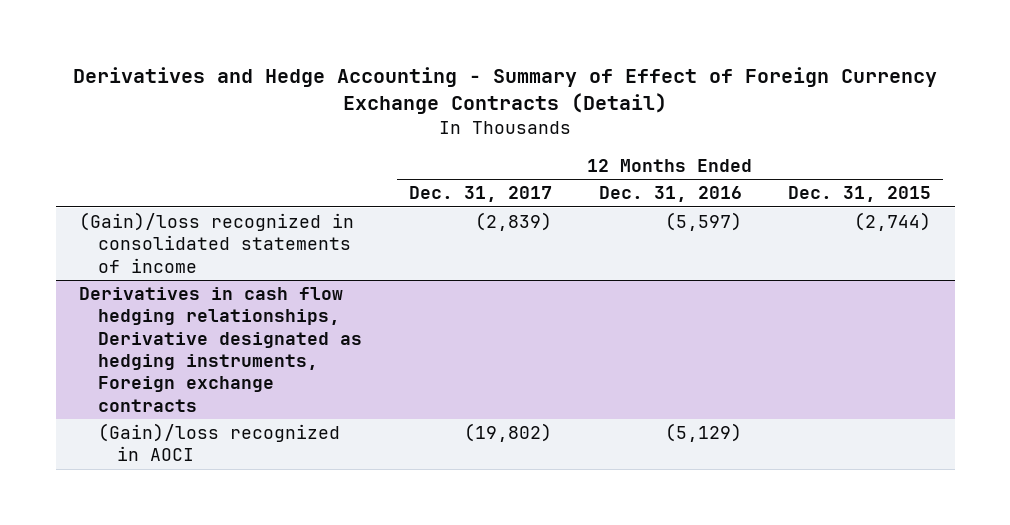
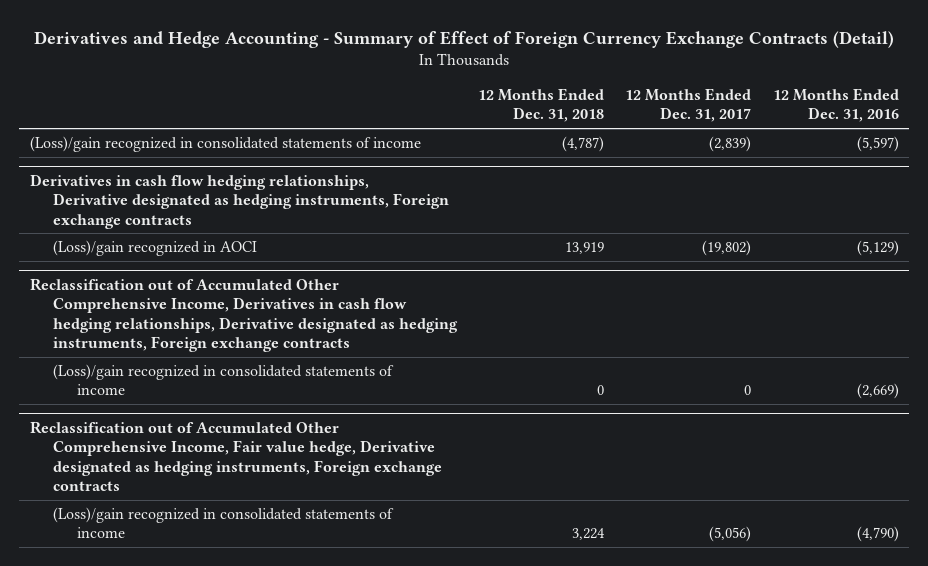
[788,186,932,203] Dec. 31, 2015 -> none
none -> [478,87,605,123] 12 Months Ended Dec. 31, 2018
[79,212,355,273] (Gain)/loss recognized in consolidated statements of income -> [29,136,421,153] (Loss)/gain recognized in consolidated statements of income
[98,423,341,462] (Gain)/loss recognized in AOCI -> [53,240,258,257] (Loss)/gain recognized in AOCI
none -> [29,277,459,352] Reclassification out of Accumulated Other Comprehensive Income, Derivatives in cash flow hedging relationships, Derivative designated as hedging instruments, Foreign exchange contracts
none -> [53,364,395,396] (Loss)/gain recognized in consolidated statements of income
none -> [29,420,443,491] Reclassification out of Accumulated Other Comprehensive Income, Fair value hedge, Derivative designated as hedging instruments, Foreign exchange contracts
none -> [53,507,395,539] (Loss)/gain recognized in consolidated statements of income

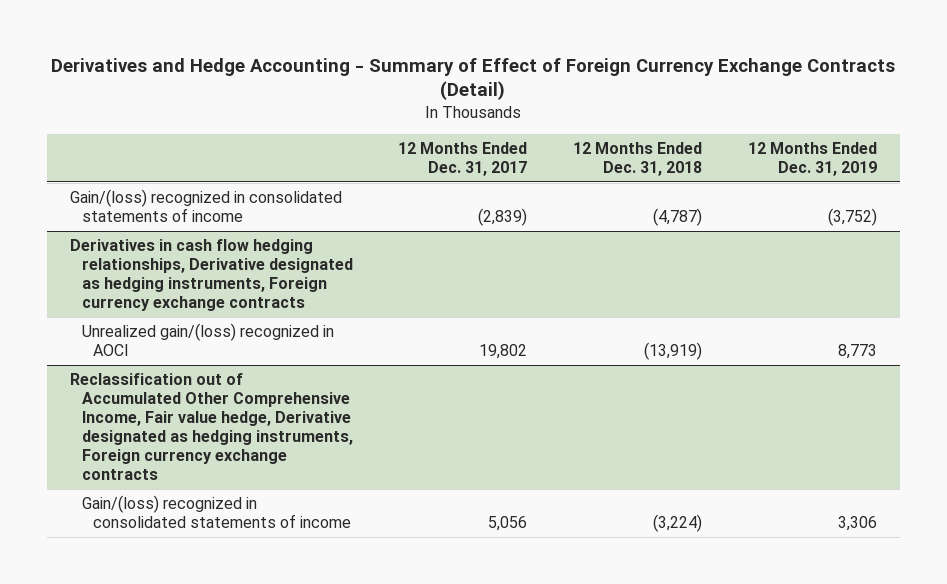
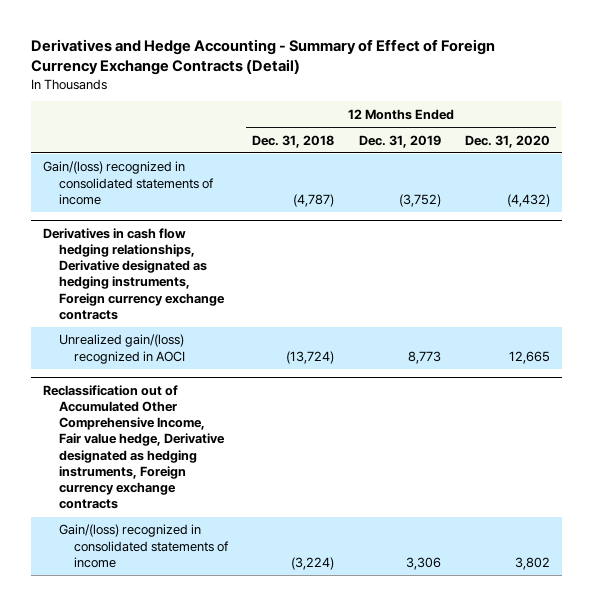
[398,141,528,176] 12 Months Ended Dec. 31, 2017 -> none
none -> [464,134,550,148] Dec. 31, 2020
[644,342,703,361] (13,919) -> [286,350,335,364] (13,724)

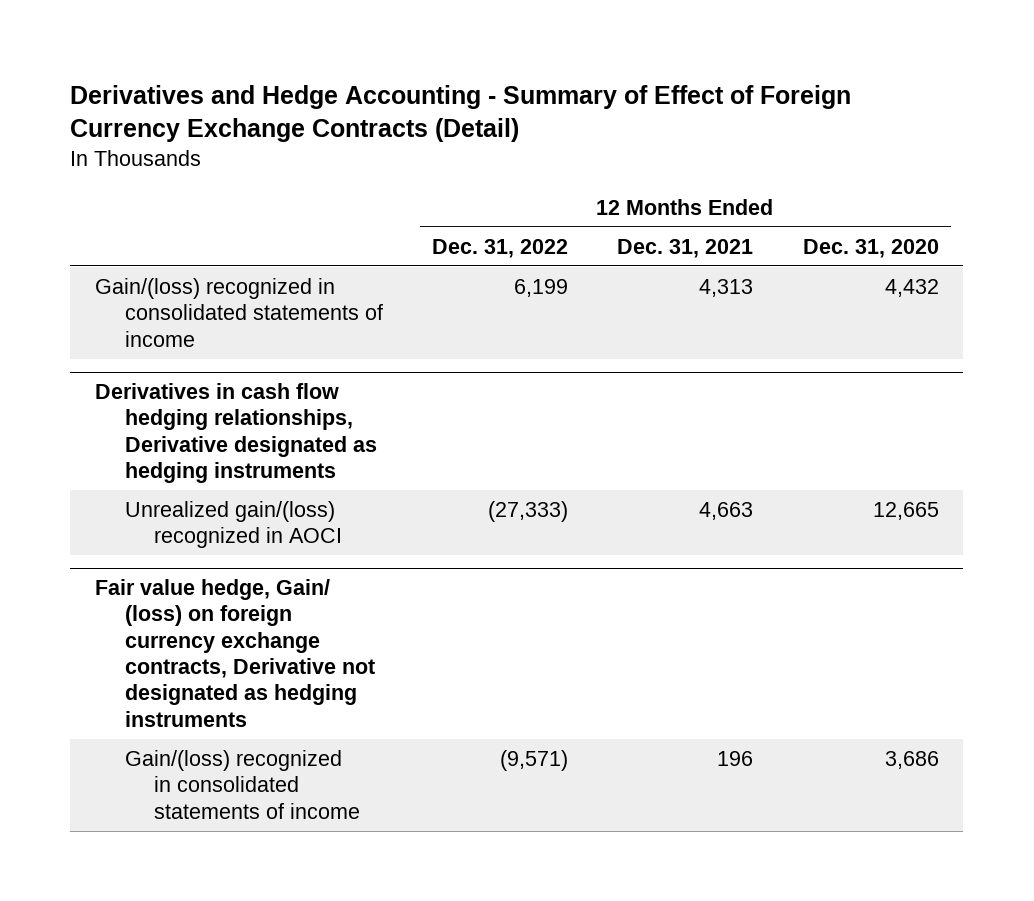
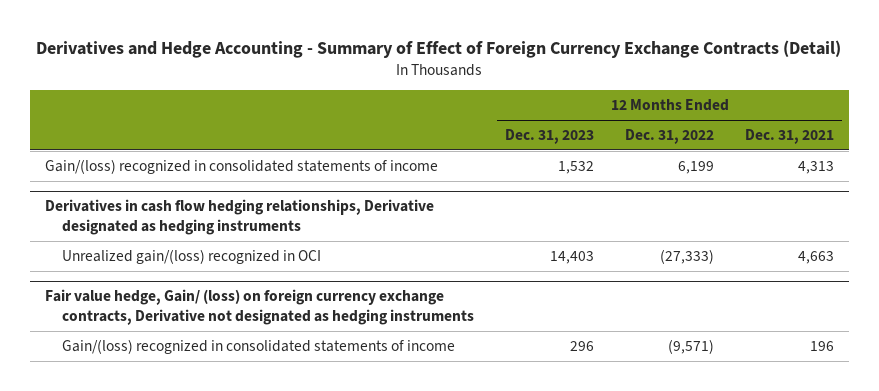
[802,238,939,258] Dec. 31, 2020 -> none
none -> [505,129,595,145] Dec. 31, 2023
[124,500,343,549] Unrealized gain/(loss) recognized in AOCI -> [62,249,322,265] Unrealized gain/(loss) recognized in OCI

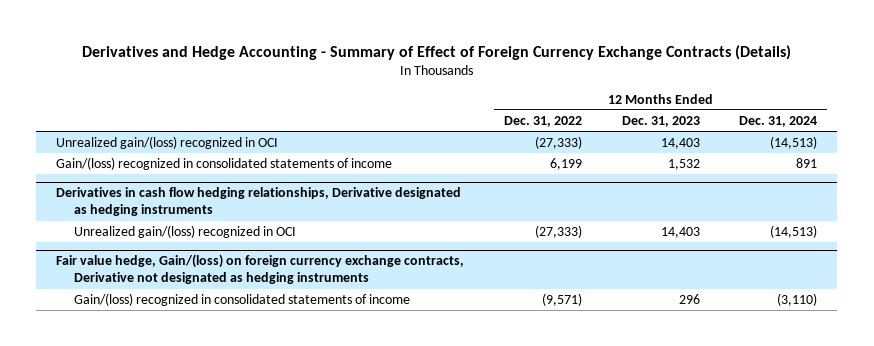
[36,39,842,58] Derivatives and Hedge Accounting - Summary of Effect of Foreign Currency Exchange Contracts (Detail) -> [81,45,791,61] Derivatives and Hedge Accounting - Summary of Effect of Foreign Currency Exchange Contracts (Details)
[744,129,834,145] Dec. 31, 2021 -> none
none -> [739,115,818,127] Dec. 31, 2024
none -> [56,135,279,149] Unrealized gain/(loss) recognized in OCI
[44,289,475,326] Fair value hedge, Gain/ (loss) on foreign currency exchange contracts, Derivative not designated as hedging instruments -> [56,254,465,285] Fair value hedge, Gain/(loss) on foreign currency exchange contracts, Derivative not designated as hedging instruments

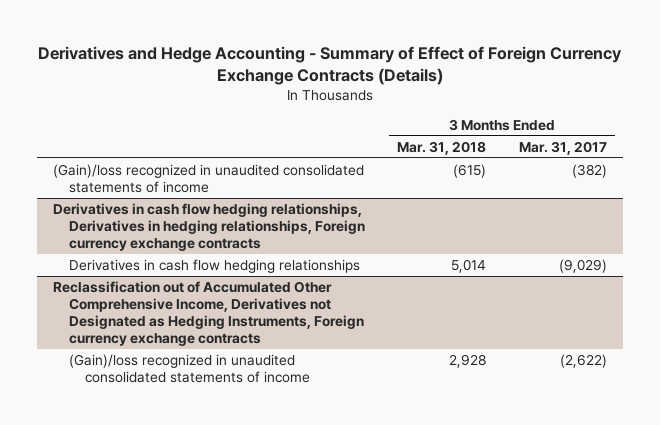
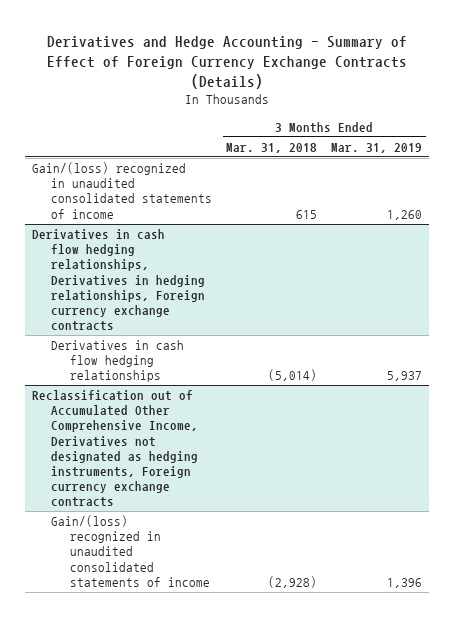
[518,140,607,155] Mar. 31, 2017 -> none
none -> [331,142,423,153] Mar. 31, 2019
[53,163,365,193] (Gain)/loss recognized in unaudited consolidated statements of income -> [32,162,213,219] Gain/(loss) recognized in unaudited consolidated statements of income
[453,163,487,178] (615) -> [296,209,318,219] 615
[451,258,487,273] 5,014 -> [268,369,318,382] (5,014)
[53,280,364,347] Reclassification out of Accumulated Other Comprehensive Income, Derivatives not Designated as Hedging Instruments, Foreign currency exchange contracts -> [32,390,199,507] Reclassification out of Accumulated Other Comprehensive Income, Derivatives not designated as hedging instruments, Foreign currency exchange contracts
[68,353,310,383] (Gain)/loss recognized in unaudited consolidated statements of income -> [51,515,210,587] Gain/(loss) recognized in unaudited consolidated statements of income
[449,353,487,368] 2,928 -> [268,575,318,588] (2,928)

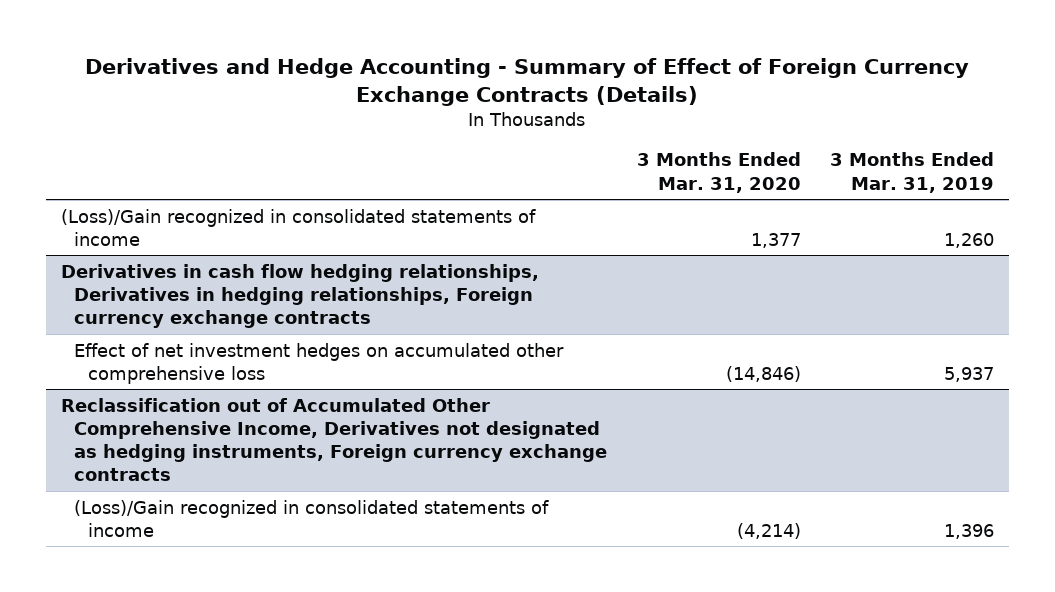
[226,142,318,153] Mar. 31, 2018 -> none
none -> [636,152,801,193] 3 Months Ended Mar. 31, 2020
[32,162,213,219] Gain/(loss) recognized in unaudited consolidated statements of income -> [60,208,536,246] (Loss)/Gain recognized in consolidated statements of income
[51,340,185,383] Derivatives in cash flow hedging relationships -> [74,342,565,384] Effect of net investment hedges on accumulated other comprehensive loss
[51,515,210,587] Gain/(loss) recognized in unaudited consolidated statements of income -> [74,499,550,537] (Loss)/Gain recognized in consolidated statements of income

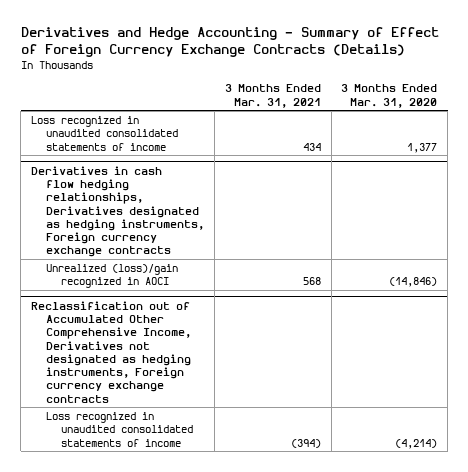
[830,152,995,193] 3 Months Ended Mar. 31, 2019 -> none
none -> [224,84,321,108] 3 Months Ended Mar. 31, 2021
[60,208,536,246] (Loss)/Gain recognized in consolidated statements of income -> [31,115,178,151] Loss recognized in unaudited consolidated statements of income
[60,263,539,329] Derivatives in cash flow hedging relationships, Derivatives in hedging relationships, Foreign currency exchange contracts -> [31,165,204,258] Derivatives in cash flow hedging relationships, Derivatives designated as hedging instruments, Foreign currency exchange contracts
[74,342,565,384] Effect of net investment hedges on accumulated other comprehensive loss -> [45,263,178,289] Unrealized (loss)/gain recognized in AOCI
[74,499,550,537] (Loss)/Gain recognized in consolidated statements of income -> [45,411,193,447] Loss recognized in unaudited consolidated statements of income

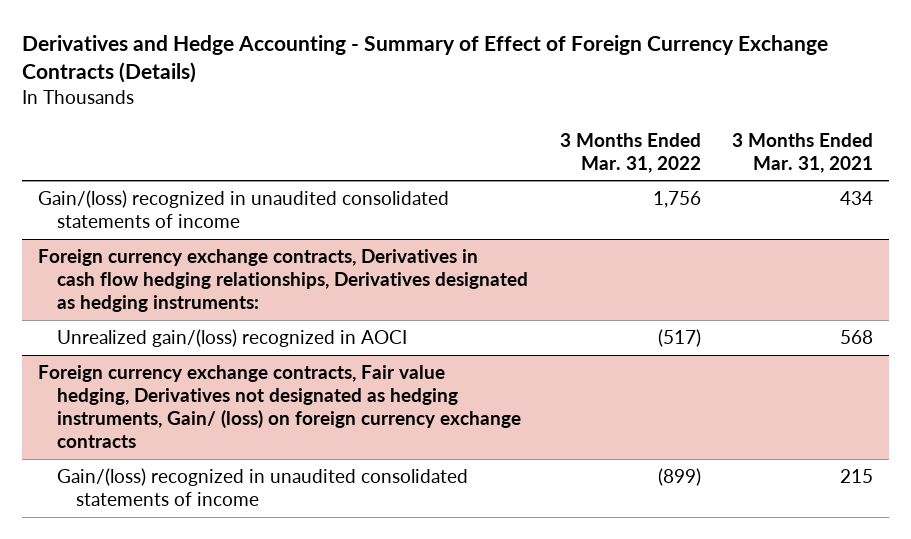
[341,84,438,108] 3 Months Ended Mar. 31, 2020 -> none
none -> [559,132,701,173] 3 Months Ended Mar. 31, 2022
[31,300,191,403] Reclassification out of Accumulated Other Comprehensive Income, Derivatives not designated as hedging instruments, Foreign currency exchange contracts -> none
[31,115,178,151] Loss recognized in unaudited consolidated statements of income -> [37,190,449,229] Gain/(loss) recognized in unaudited consolidated statements of income
[31,165,204,258] Derivatives in cash flow hedging relationships, Derivatives designated as hedging instruments, Foreign currency exchange contracts -> [37,249,529,312] Foreign currency exchange contracts, Derivatives in cash flow hedging relationships, Derivatives designated as hedging instruments:
[45,263,178,289] Unrealized (loss)/gain recognized in AOCI -> [57,329,408,348] Unrealized gain/(loss) recognized in AOCI
none -> [37,365,522,448] Foreign currency exchange contracts, Fair value hedging, Derivatives not designated as hedging instruments, Gain/ (loss) on foreign currency exchange contracts
[45,411,193,447] Loss recognized in unaudited consolidated statements of income -> [57,468,469,507] Gain/(loss) recognized in unaudited consolidated statements of income
[290,438,321,448] (394) -> [840,469,874,484] 215

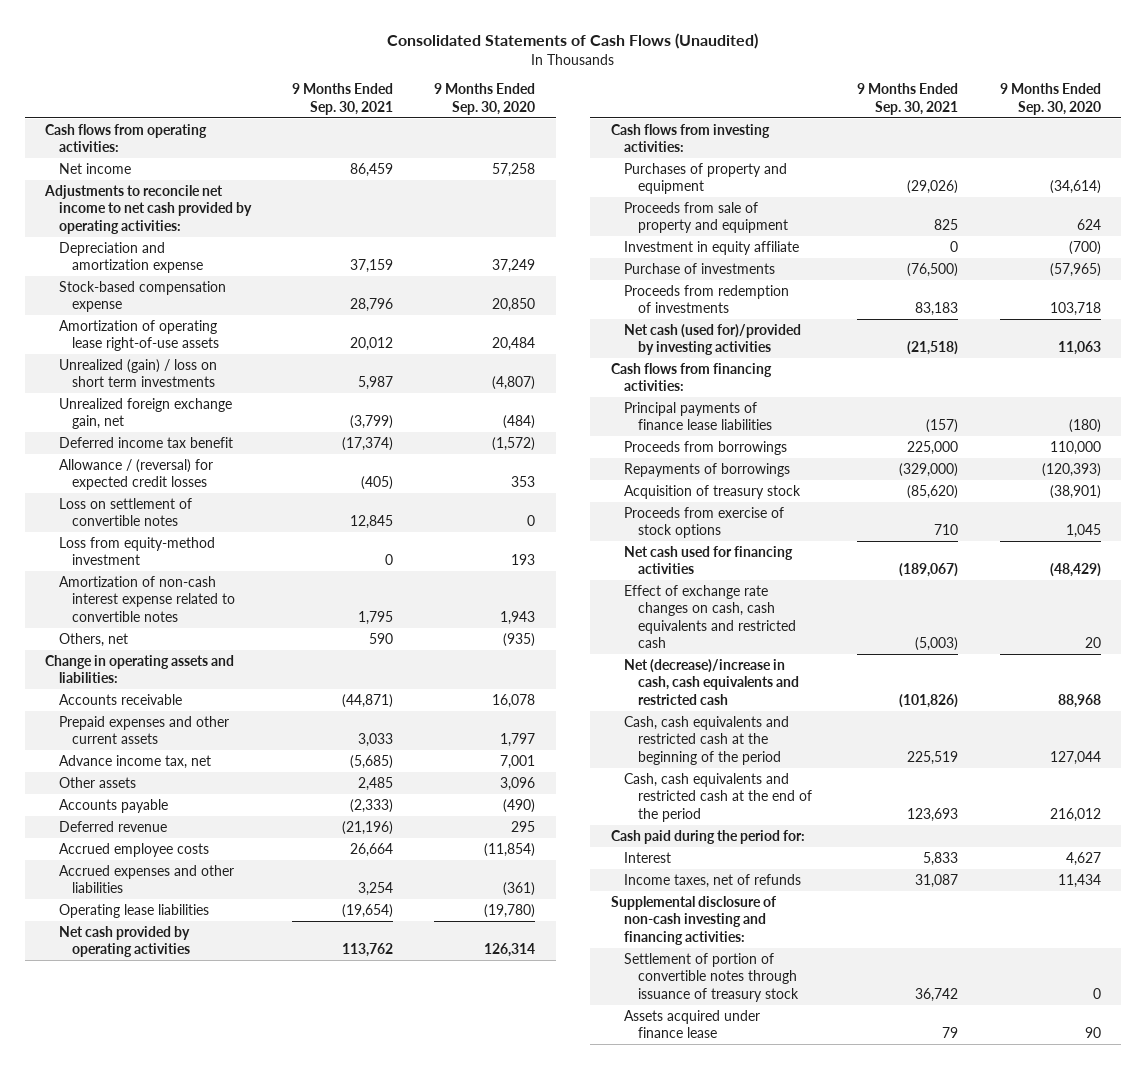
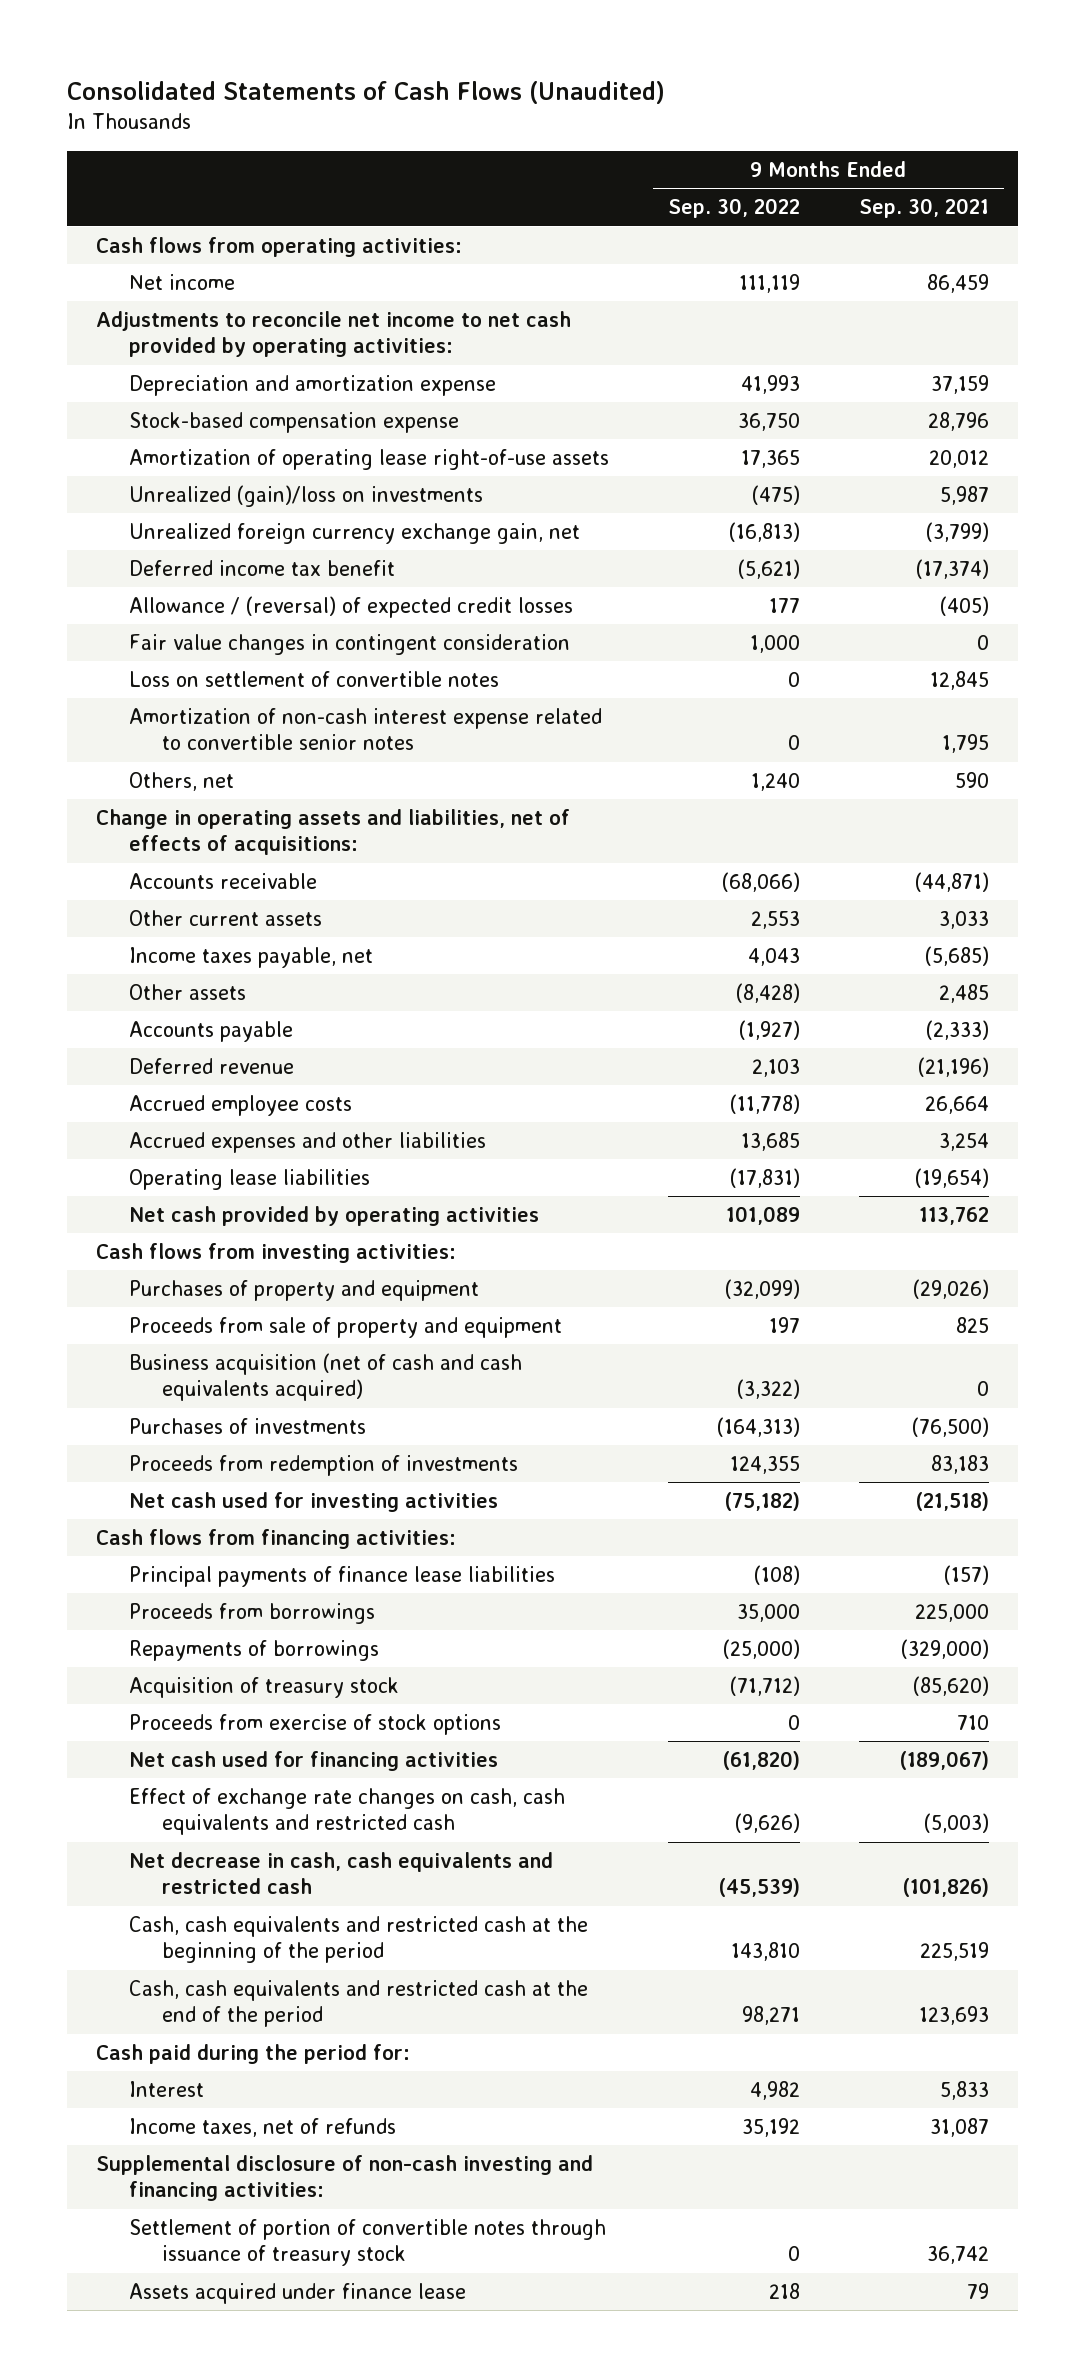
[434,83,536,115] 9 Months Ended Sep. 30, 2020 -> none
none -> [667,198,800,219] Sep. 30, 2022
[58,358,217,388] Unrealized (gain) / loss on short term investments -> [128,485,483,508] Unrealized (gain)/loss on investments
[58,397,232,430] Unrealized foreign exchange gain, net -> [128,523,580,545] Unrealized foreign currency exchange gain, net
[58,458,213,491] Allowance / (reversal) for expected credit losses -> [128,596,573,619] Allowance / (reversal) of expected credit losses
none -> [128,634,570,656] Fair value changes in contingent consideration
[58,536,215,566] Loss from equity-method investment -> none
[58,575,236,622] Amortization of non-cash interest expense related to convertible notes -> [128,708,602,751] Amortization of non-cash interest expense related to convertible senior notes
[45,654,235,684] Change in operating assets and liabilities: -> [96,809,571,856] Change in operating assets and liabilities, net of effects of acquisitions:
[58,715,229,745] Prepaid expenses and other current assets -> [128,910,322,927] Other current assets
[58,754,211,769] Advance income tax, net -> [128,947,373,969] Income taxes payable, net
[624,240,800,255] Investment in equity affiliate -> none
none -> [128,1353,522,1402] Business acquisition (net of cash and cash equivalents acquired)
[624,262,776,274] Purchase of investments -> [128,1418,366,1435] Purchases of investments
[624,323,802,356] Net cash (used for)/provided by investing activities -> [128,1492,498,1513] Net cash used for investing activities
[624,658,799,705] Net (decrease)/increase in cash, cash equivalents and restricted cash -> [128,1852,553,1895] Net decrease in cash, cash equivalents and restricted cash

